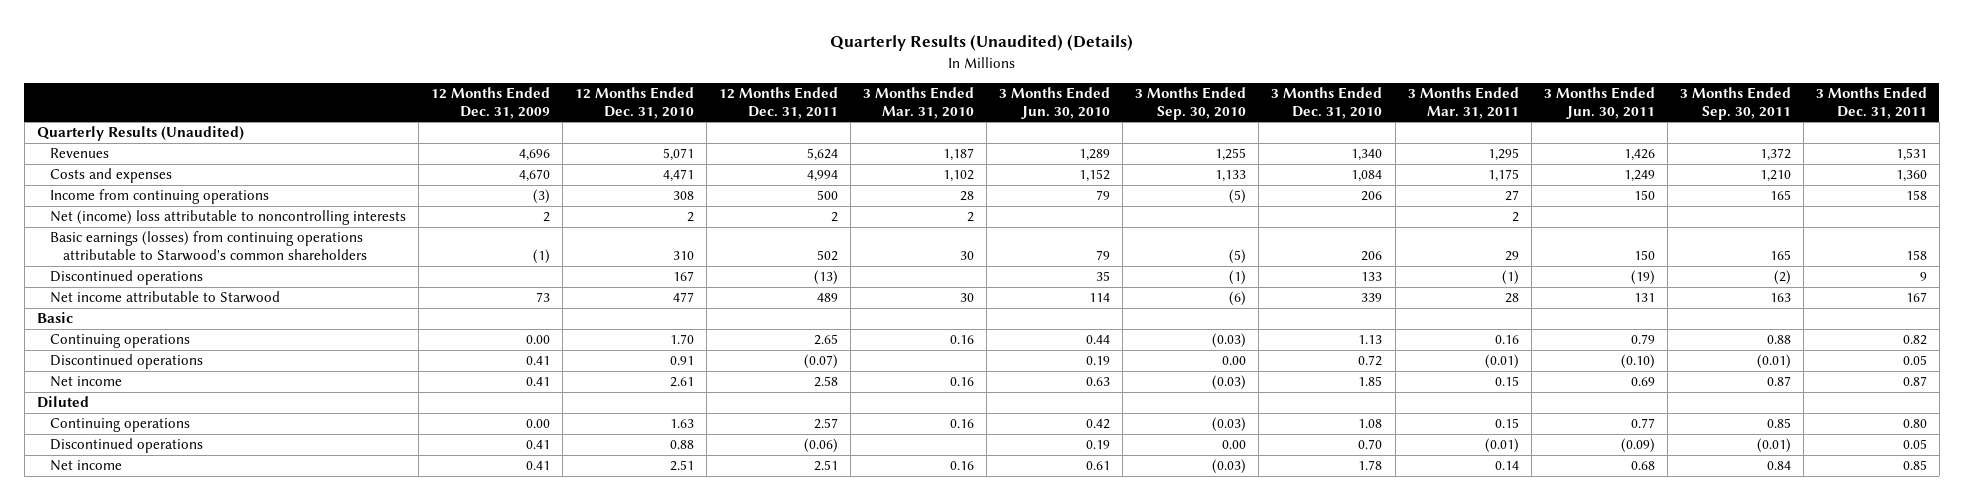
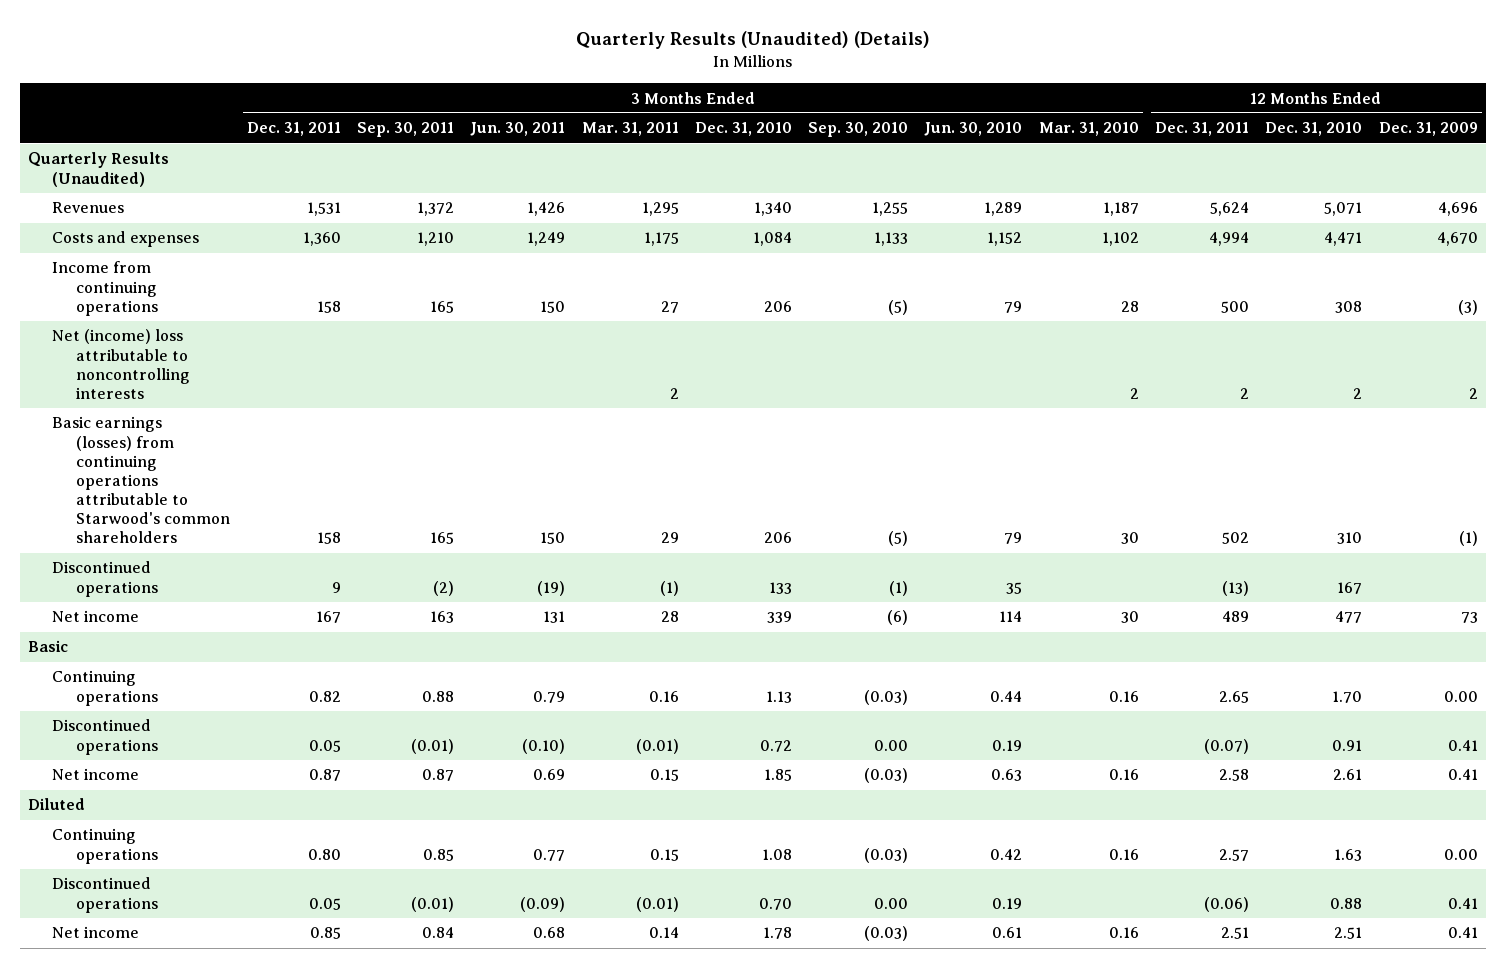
[49,291,280,304] Net income attributable to Starwood -> [52,610,140,623] Net income

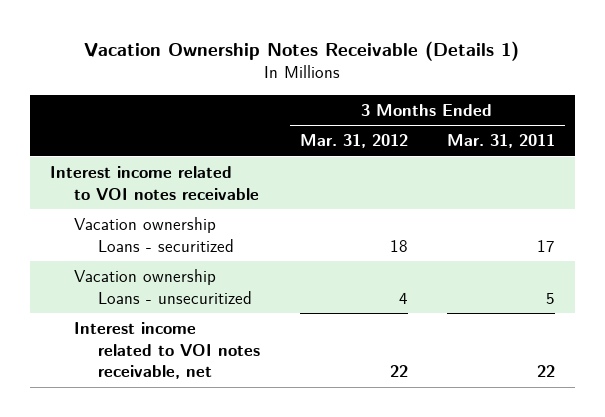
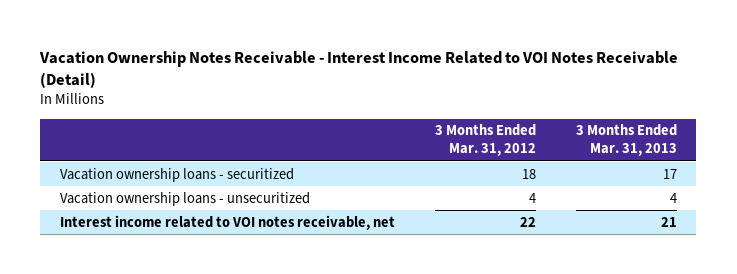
[84,40,520,61] Vacation Ownership Notes Receivable (Details 1) -> [39,50,679,88] Vacation Ownership Notes Receivable - Interest Income Related to VOI Notes Receivable (Detail)
[447,134,556,149] Mar. 31, 2011 -> none
none -> [575,124,677,157] 3 Months Ended Mar. 31, 2013
[49,166,259,200] Interest income related to VOI notes receivable -> none
[73,217,235,252] Vacation ownership Loans - securitized -> [60,167,295,182] Vacation ownership loans - securitized
[73,269,253,304] Vacation ownership Loans - unsecuritized -> [60,191,311,206] Vacation ownership loans - unsecuritized

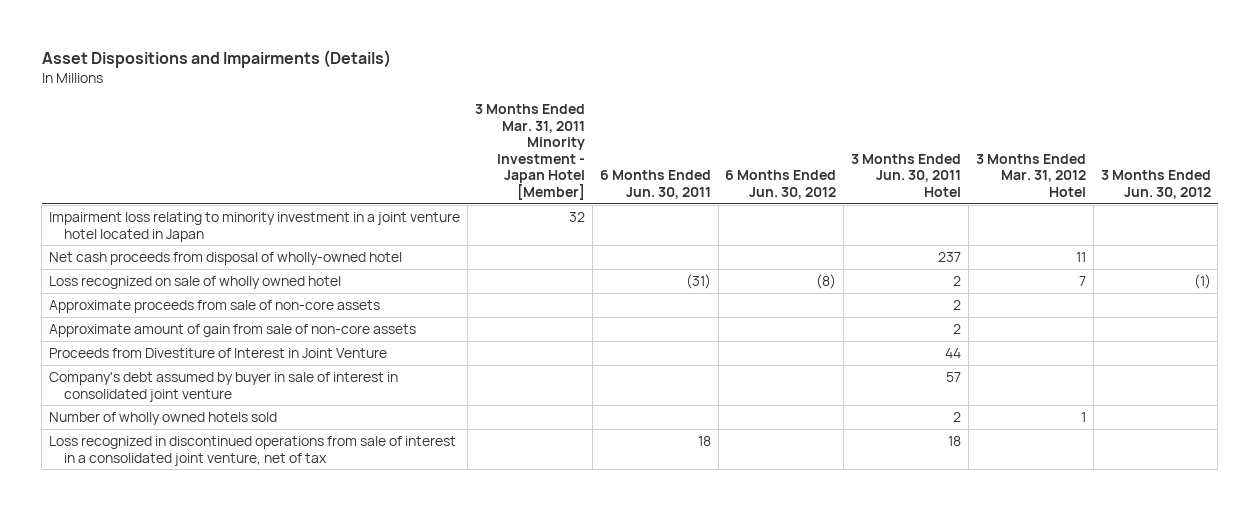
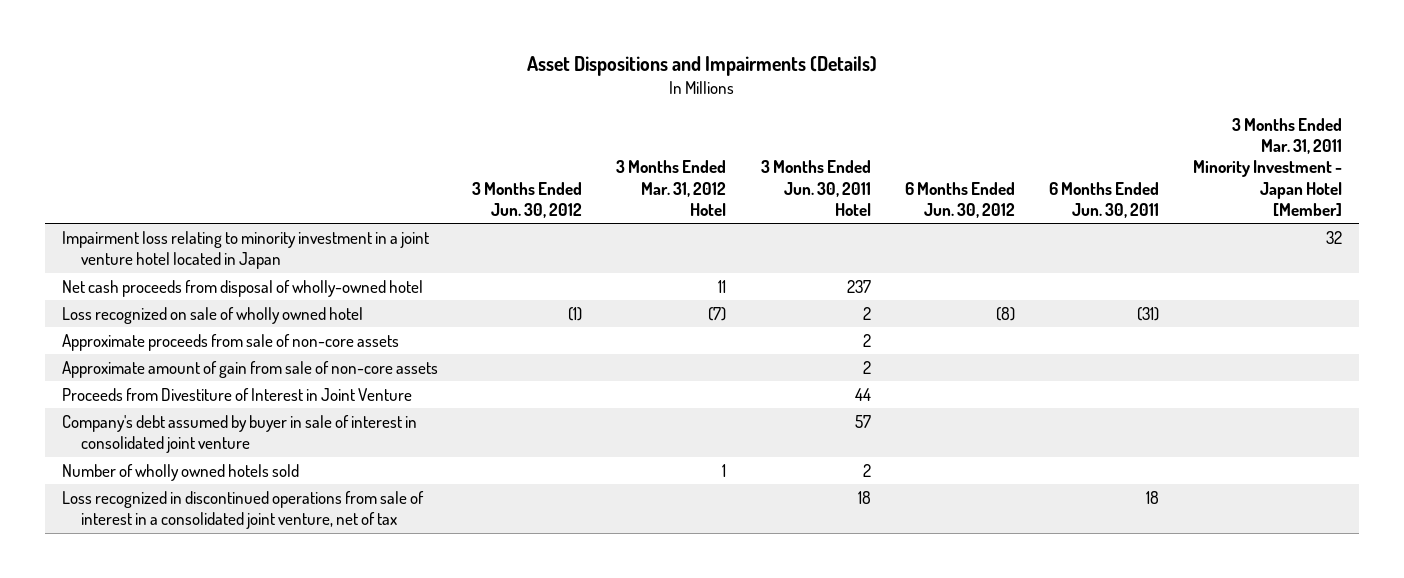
[1078,276,1086,287] 7 -> [708,306,727,321] (7)

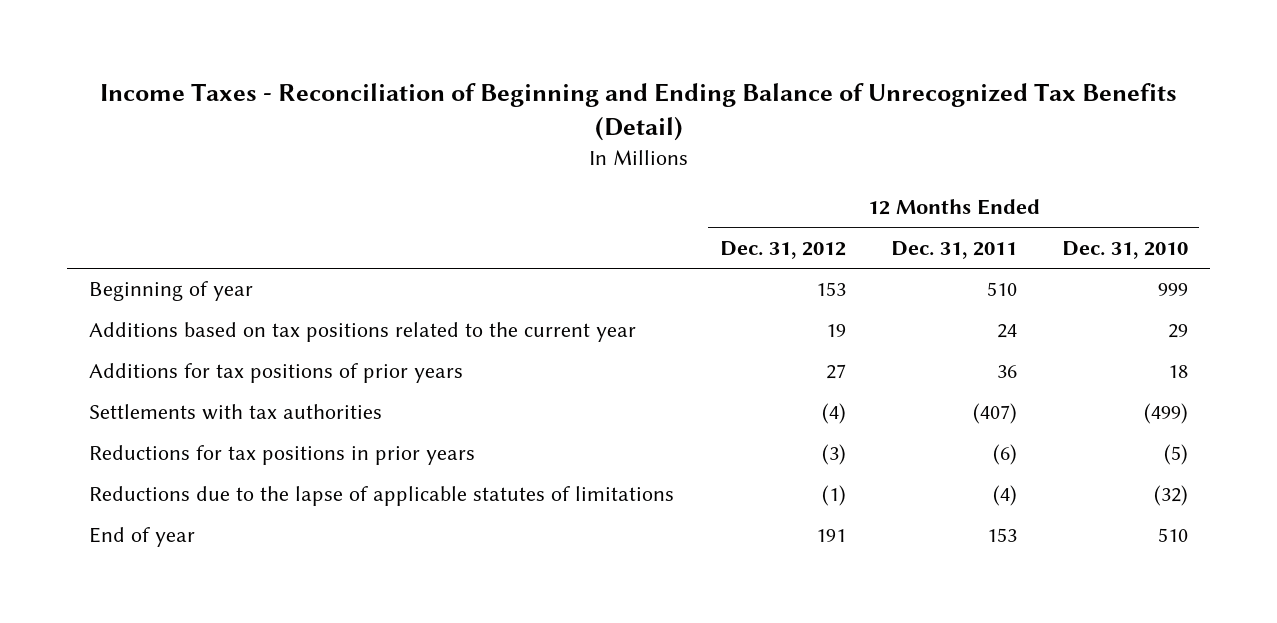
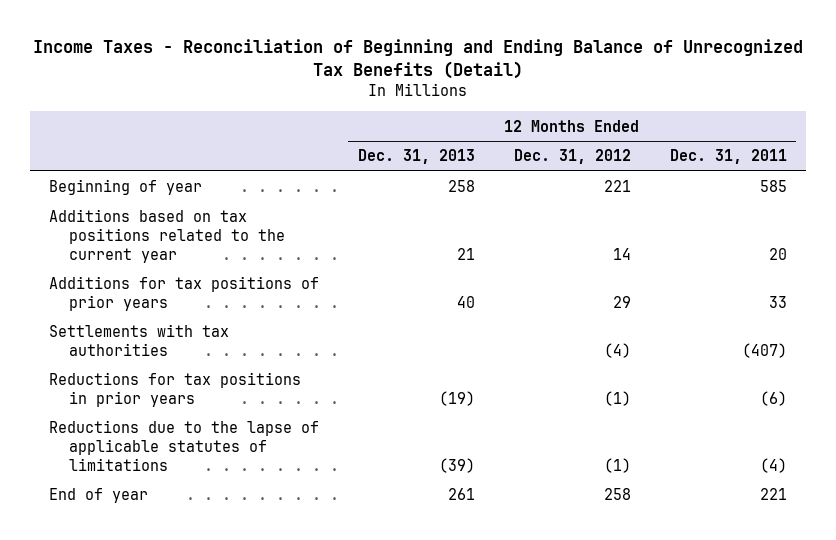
[1061,240,1188,259] Dec. 31, 2010 -> none
none -> [357,149,475,165] Dec. 31, 2013
[815,282,846,297] 153 -> [603,180,631,193] 221
[986,282,1017,297] 510 -> [759,180,787,193] 585
[825,324,846,338] 19 -> [612,247,631,260] 14
[996,324,1017,339] 24 -> [768,247,787,260] 20
[825,364,846,380] 27 -> [612,296,631,309] 29
[996,365,1017,379] 36 -> [768,296,787,309] 33
[821,444,846,466] (3) -> [603,391,631,407] (1)
[815,529,846,543] 191 -> [603,488,631,501] 258
[986,528,1017,543] 153 -> [759,488,787,501] 221

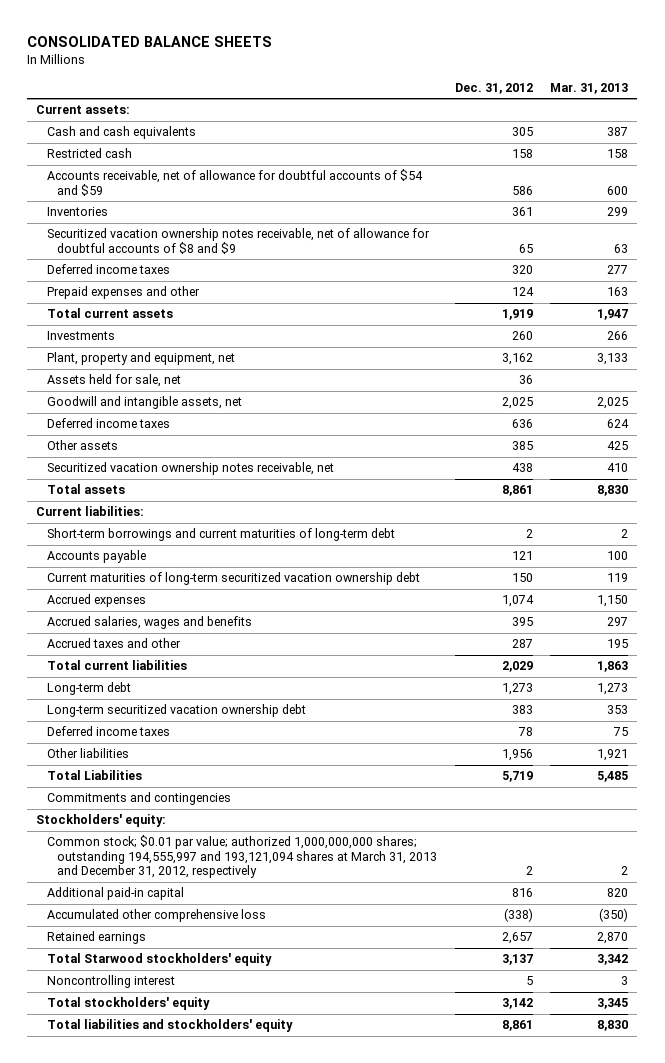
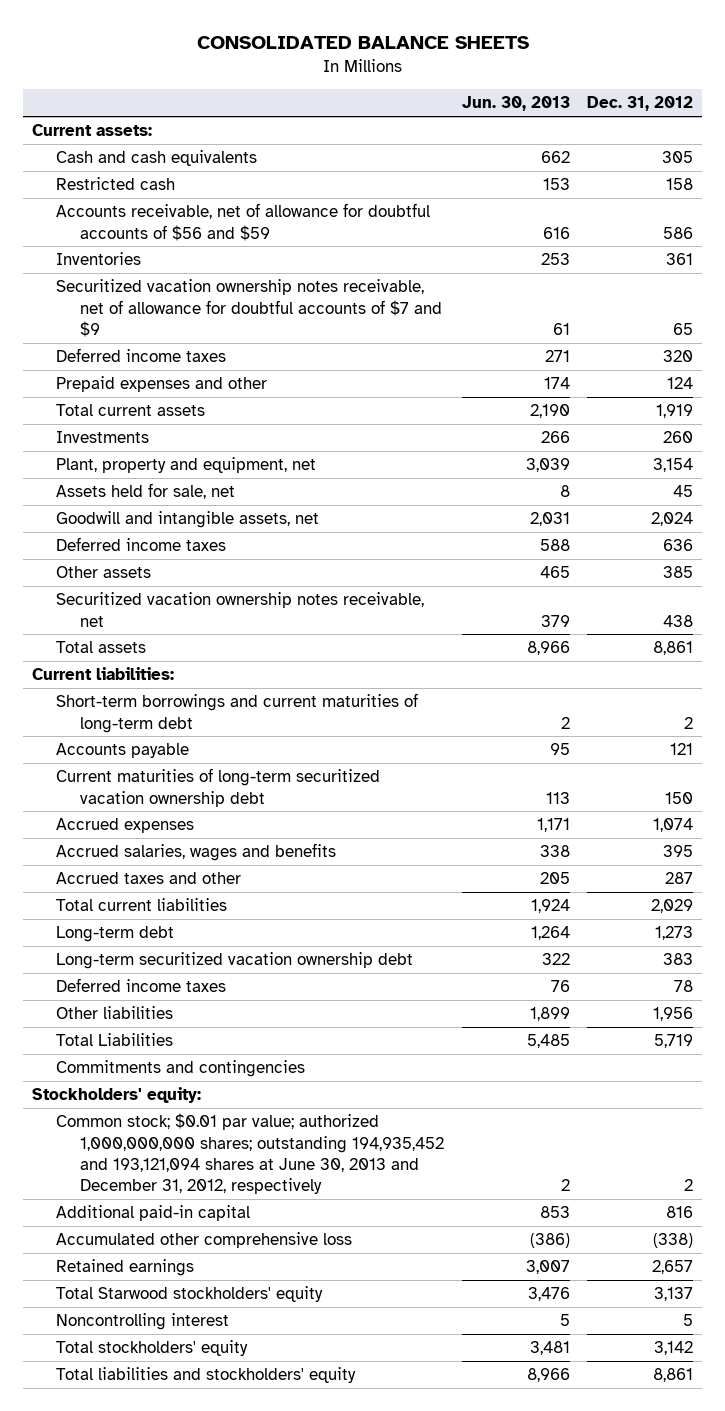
[550,82,629,94] Mar. 31, 2013 -> none
none -> [461,96,570,112] Jun. 30, 2013
[46,169,423,196] Accounts receivable, net of allowance for doubtful accounts of $54 and $59 -> [55,203,430,241] Accounts receivable, net of allowance for doubtful accounts of $56 and $59
[46,228,430,254] Securitized vacation ownership notes receivable, net of allowance for doubtful accounts of $8 and $9 -> [55,279,443,337] Securitized vacation ownership notes receivable, net of allowance for doubtful accounts of $7 and $9
[501,353,533,366] 3,162 -> [653,458,694,473] 3,154
[518,375,533,385] 36 -> [673,485,694,498] 45
[501,397,533,410] 2,025 -> [651,512,694,527] 2,024
[46,835,438,879] Common stock; $0.01 par value; authorized 1,000,000,000 shares; outstanding 194,555,997 and 193,121,094 shares at March 31, 2013 and December 31, 2012, respectively -> [55,1113,445,1194] Common stock; $0.01 par value; authorized 1,000,000,000 shares; outstanding 194,935,452 and 193,121,094 shares at June 30, 2013 and December 31, 2012, respectively

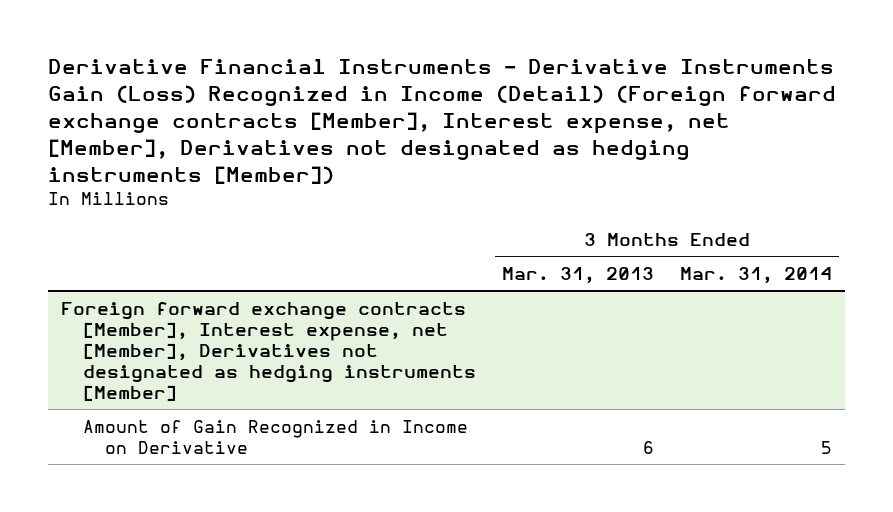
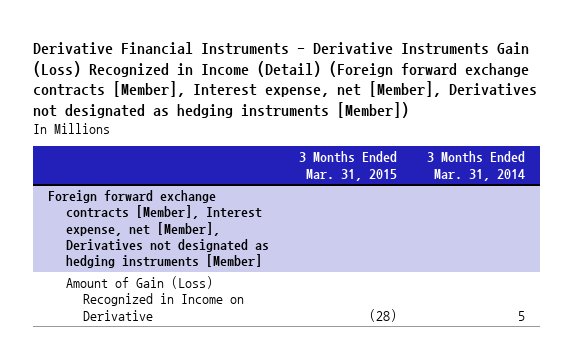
[501,266,654,284] Mar. 31, 2013 -> none
none -> [298,151,397,181] 3 Months Ended Mar. 31, 2015
[82,419,468,454] Amount of Gain Recognized in Income on Derivative -> [65,276,245,321] Amount of Gain (Loss) Recognized in Income on Derivative

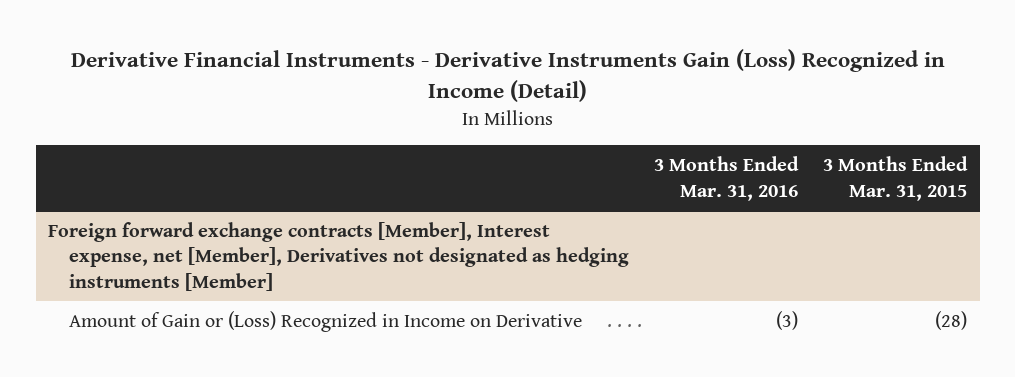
[32,42,537,119] Derivative Financial Instruments - Derivative Instruments Gain (Loss) Recognized in Income (Detail) (Foreign forward exchange contracts [Member], Interest expense, net [Member], Derivatives not designated as hedging instruments [Member]) -> [70,48,945,103] Derivative Financial Instruments - Derivative Instruments Gain (Loss) Recognized in Income (Detail)
[427,151,526,181] 3 Months Ended Mar. 31, 2014 -> none
none -> [654,156,800,201] 3 Months Ended Mar. 31, 2016
[65,276,245,321] Amount of Gain (Loss) Recognized in Income on Derivative -> [69,311,583,333] Amount of Gain or (Loss) Recognized in Income on Derivative

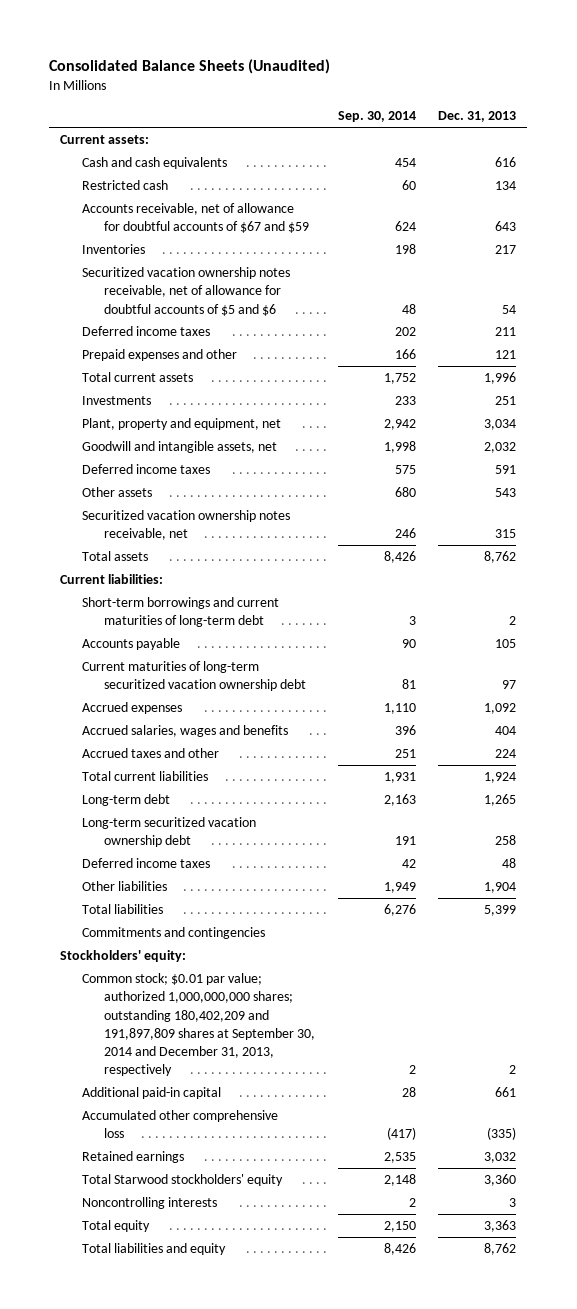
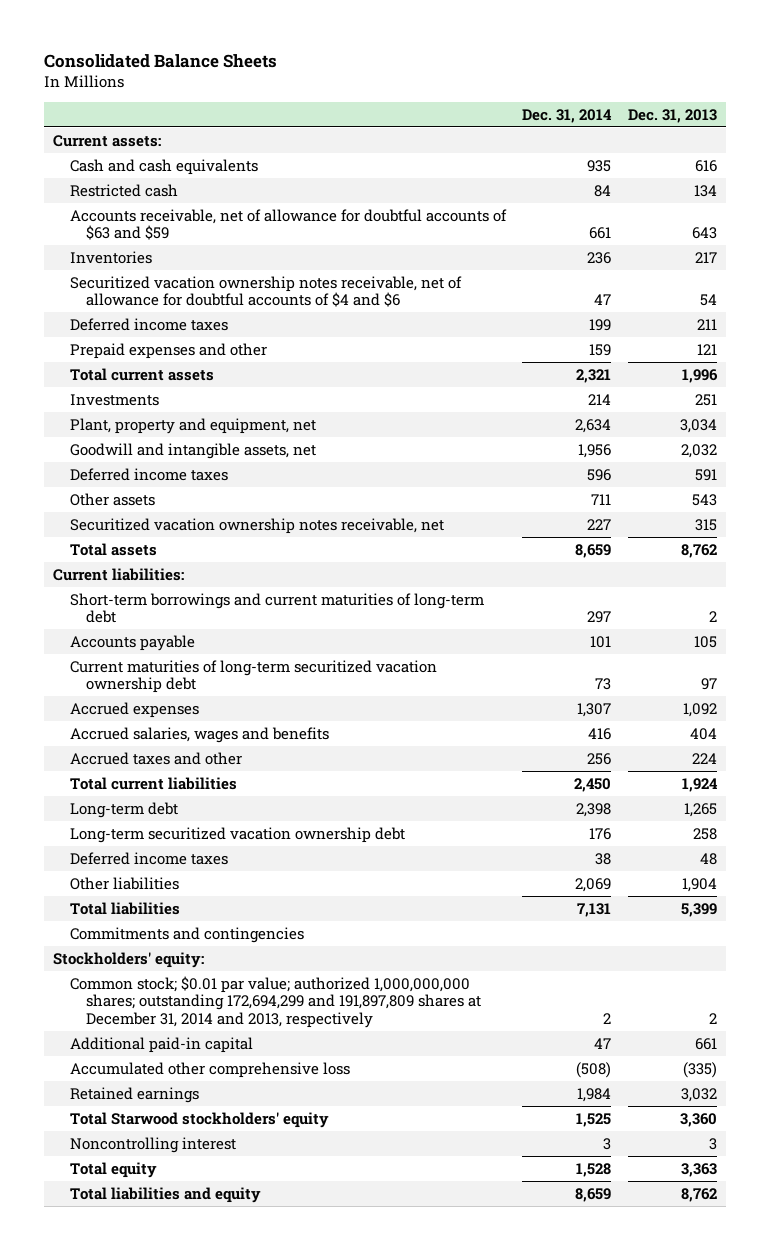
[49,59,331,75] Consolidated Balance Sheets (Unaudited) -> [44,54,278,69] Consolidated Balance Sheets
[337,111,416,123] Sep. 30, 2014 -> none
none -> [522,108,613,123] Dec. 31, 2014
[82,202,310,234] Accounts receivable, net of allowance for doubtful accounts of $67 and $59 -> [69,208,507,241] Accounts receivable, net of allowance for doubtful accounts of $63 and $59
[82,266,291,316] Securitized vacation ownership notes receivable, net of allowance for doubtful accounts of $5 and $6 -> [69,275,462,308] Securitized vacation ownership notes receivable, net of allowance for doubtful accounts of $4 and $6
[82,972,316,1077] Common stock; $0.01 par value; authorized 1,000,000,000 shares; outstanding 180,402,209 and 191,897,809 shares at September 30, 2014 and December 31, 2013, respectively -> [69,975,482,1029] Common stock; $0.01 par value; authorized 1,000,000,000 shares; outstanding 172,694,299 and 191,897,809 shares at December 31, 2014 and 2013, respectively
[82,1196,218,1209] Noncontrolling interests -> [69,1136,236,1153] Noncontrolling interest

